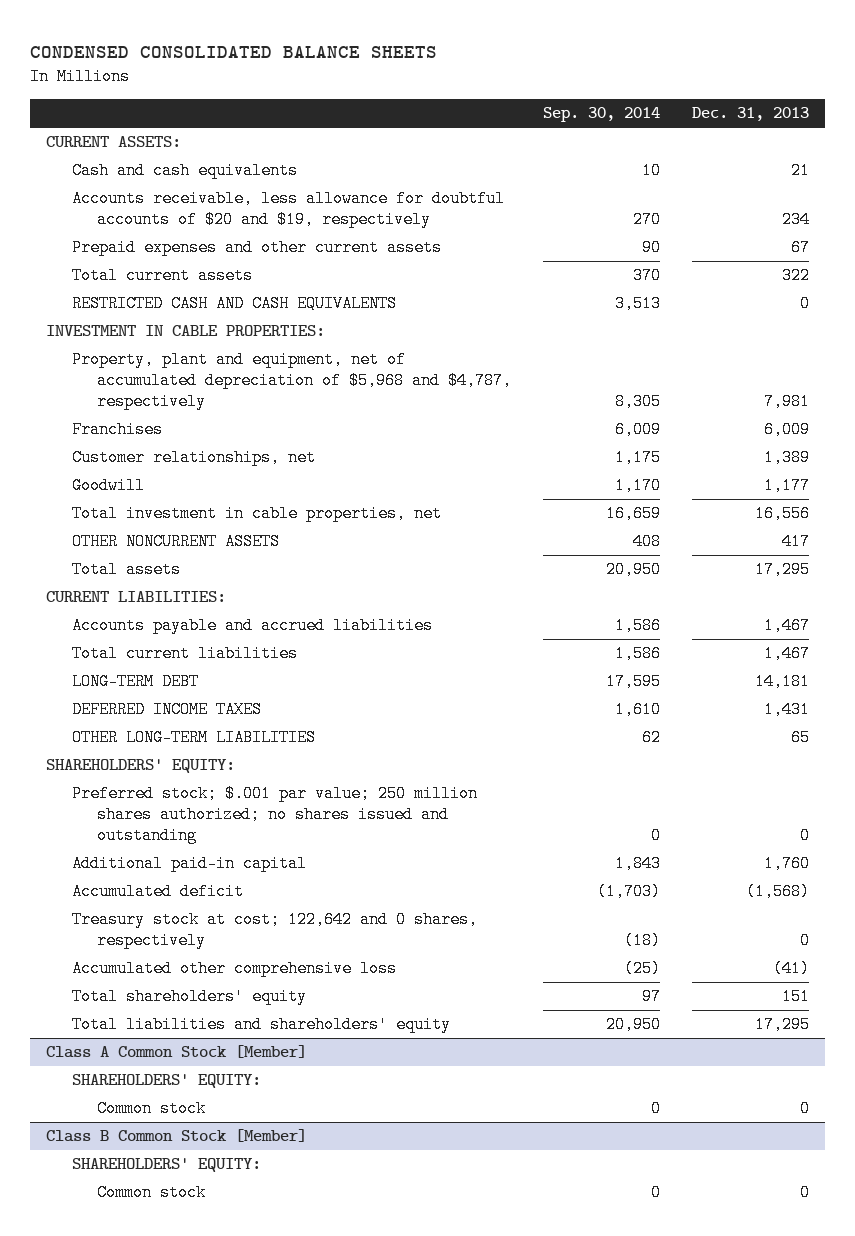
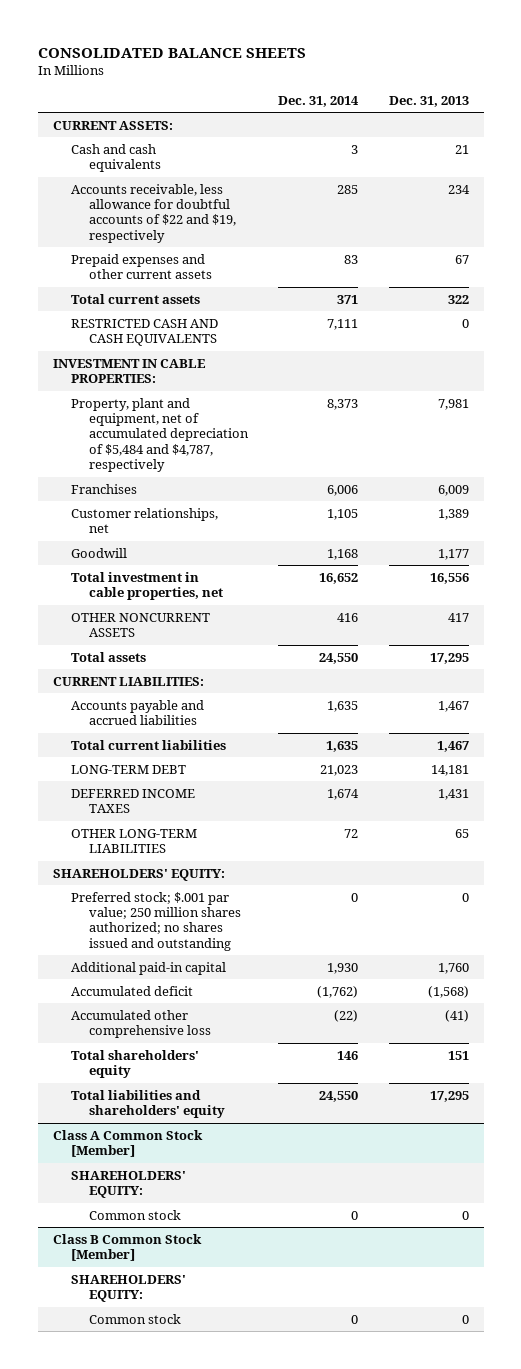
[30,45,438,58] CONDENSED CONSOLIDATED BALANCE SHEETS -> [37,47,306,58] CONSOLIDATED BALANCE SHEETS
[542,107,660,123] Sep. 30, 2014 -> none
none -> [278,95,360,107] Dec. 31, 2014
[71,190,505,229] Accounts receivable, less allowance for doubtful accounts of $20 and $19, respectively -> [70,183,237,243] Accounts receivable, less allowance for doubtful accounts of $22 and $19, respectively
[71,351,512,410] Property, plant and equipment, net of accumulated depreciation of $5,968 and $4,787, respectively -> [70,397,250,473] Property, plant and equipment, net of accumulated depreciation of $5,484 and $4,787, respectively
[71,911,478,950] Treasury stock at cost; 122,642 and 0 shares, respectively -> none

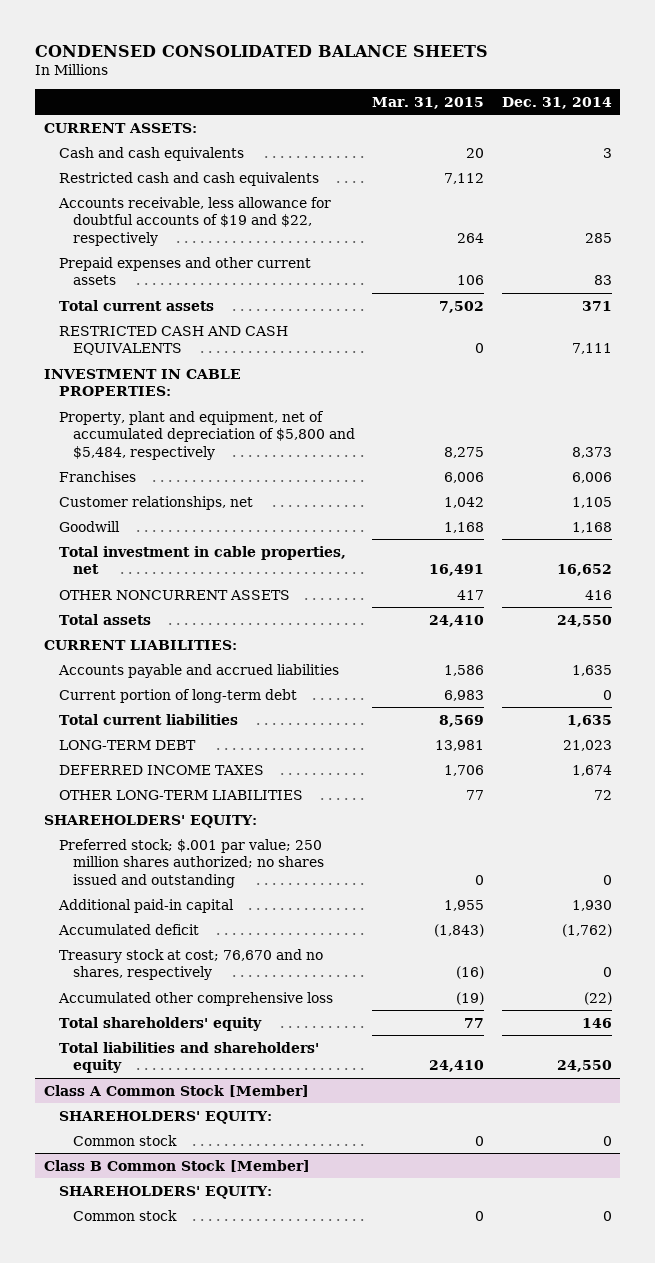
[37,47,306,58] CONSOLIDATED BALANCE SHEETS -> [35,44,489,57] CONDENSED CONSOLIDATED BALANCE SHEETS
[388,95,469,107] Dec. 31, 2013 -> none
none -> [372,96,485,109] Mar. 31, 2015
none -> [58,171,319,186] Restricted cash and cash equivalents
[70,183,237,243] Accounts receivable, less allowance for doubtful accounts of $22 and $19, respectively -> [57,196,331,246] Accounts receivable, less allowance for doubtful accounts of $19 and $22, respectively
[70,397,250,473] Property, plant and equipment, net of accumulated depreciation of $5,484 and $4,787, respectively -> [58,410,356,460] Property, plant and equipment, net of accumulated depreciation of $5,800 and $5,484, respectively
none -> [58,688,297,703] Current portion of long-term debt
none -> [58,948,323,981] Treasury stock at cost; 76,670 and no shares, respectively

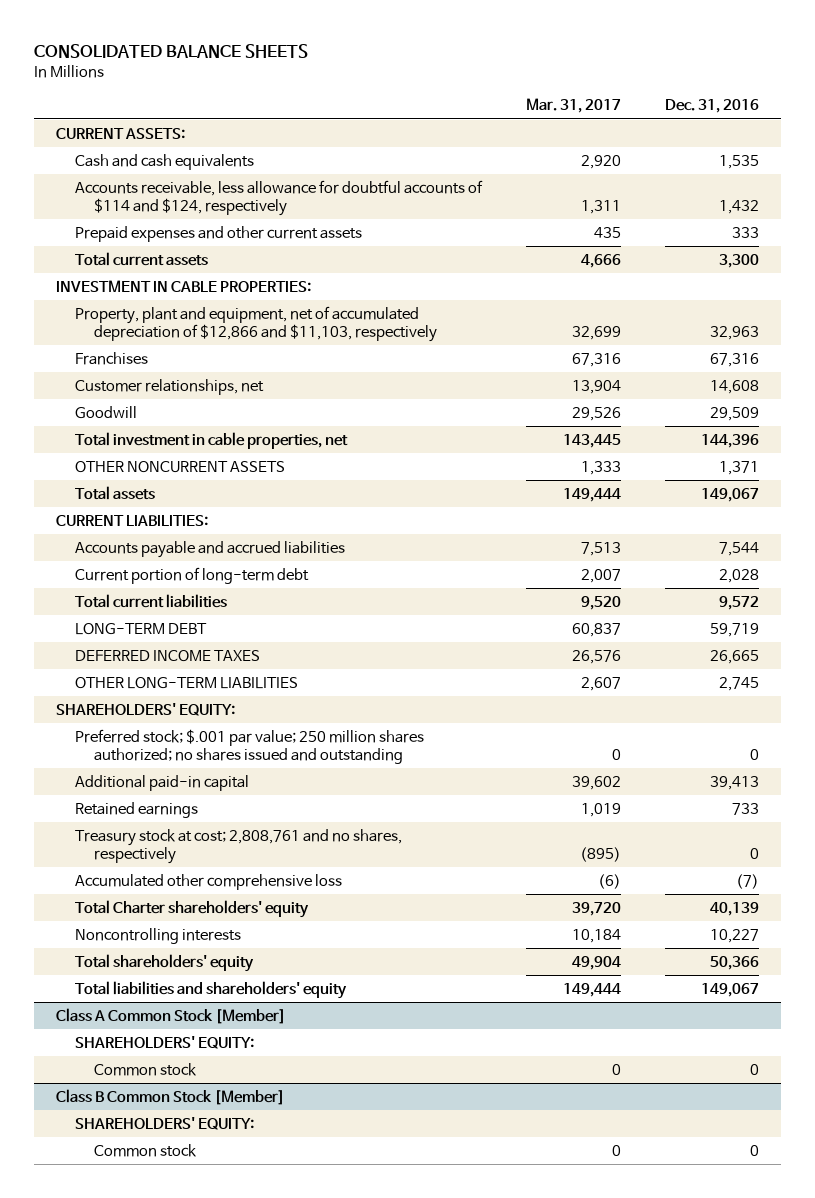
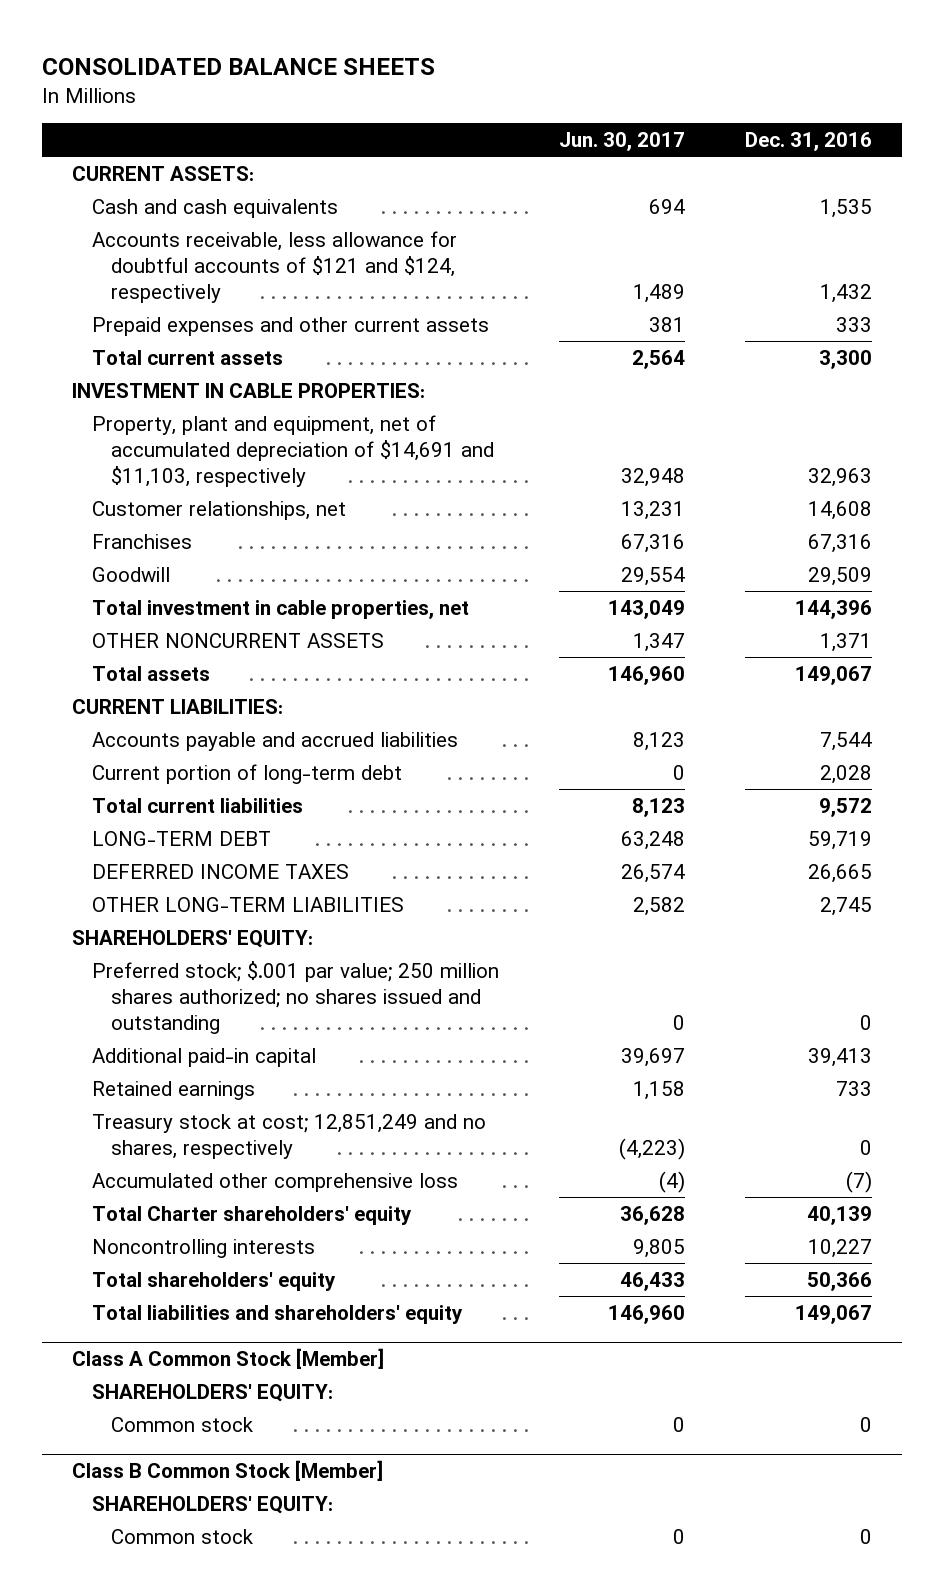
[525,98,621,114] Mar. 31, 2017 -> none
none -> [558,132,685,152] Jun. 30, 2017
[74,179,483,216] Accounts receivable, less allowance for doubtful accounts of $114 and $124, respectively -> [91,230,457,304] Accounts receivable, less allowance for doubtful accounts of $121 and $124, respectively
[74,305,437,342] Property, plant and equipment, net of accumulated depreciation of $12,866 and $11,103, respectively -> [91,414,494,488] Property, plant and equipment, net of accumulated depreciation of $14,691 and $11,103, respectively
[74,351,148,365] Franchises -> [91,533,192,549] Franchises
[74,828,402,864] Treasury stock at cost; 2,808,761 and no shares, respectively -> [91,1113,486,1159] Treasury stock at cost; 12,851,249 and no shares, respectively

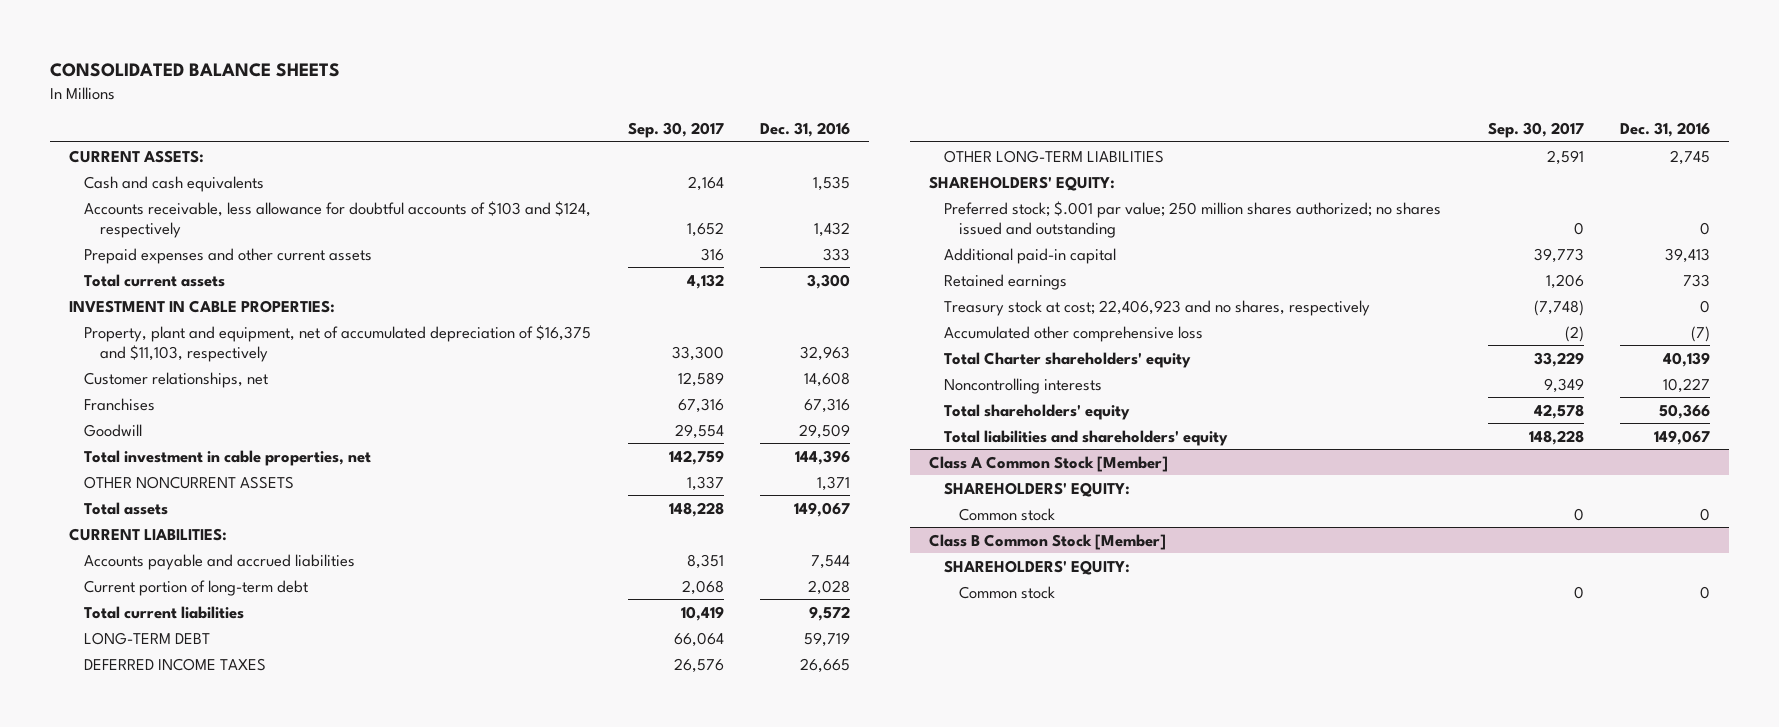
[558,132,685,152] Jun. 30, 2017 -> none
none -> [627,121,724,138] Sep. 30, 2017
[91,230,457,304] Accounts receivable, less allowance for doubtful accounts of $121 and $124, respectively -> [84,200,592,238] Accounts receivable, less allowance for doubtful accounts of $103 and $124, respectively
[91,414,494,488] Property, plant and equipment, net of accumulated depreciation of $14,691 and $11,103, respectively -> [84,324,592,362] Property, plant and equipment, net of accumulated depreciation of $16,375 and $11,103, respectively
[91,1113,486,1159] Treasury stock at cost; 12,851,249 and no shares, respectively -> [944,299,1371,316] Treasury stock at cost; 22,406,923 and no shares, respectively

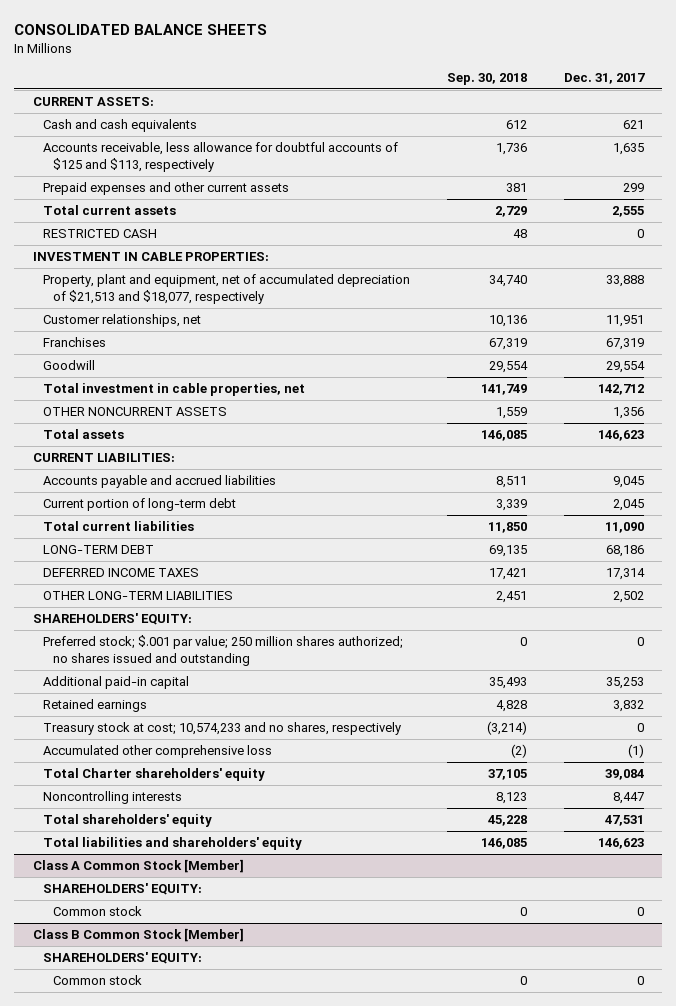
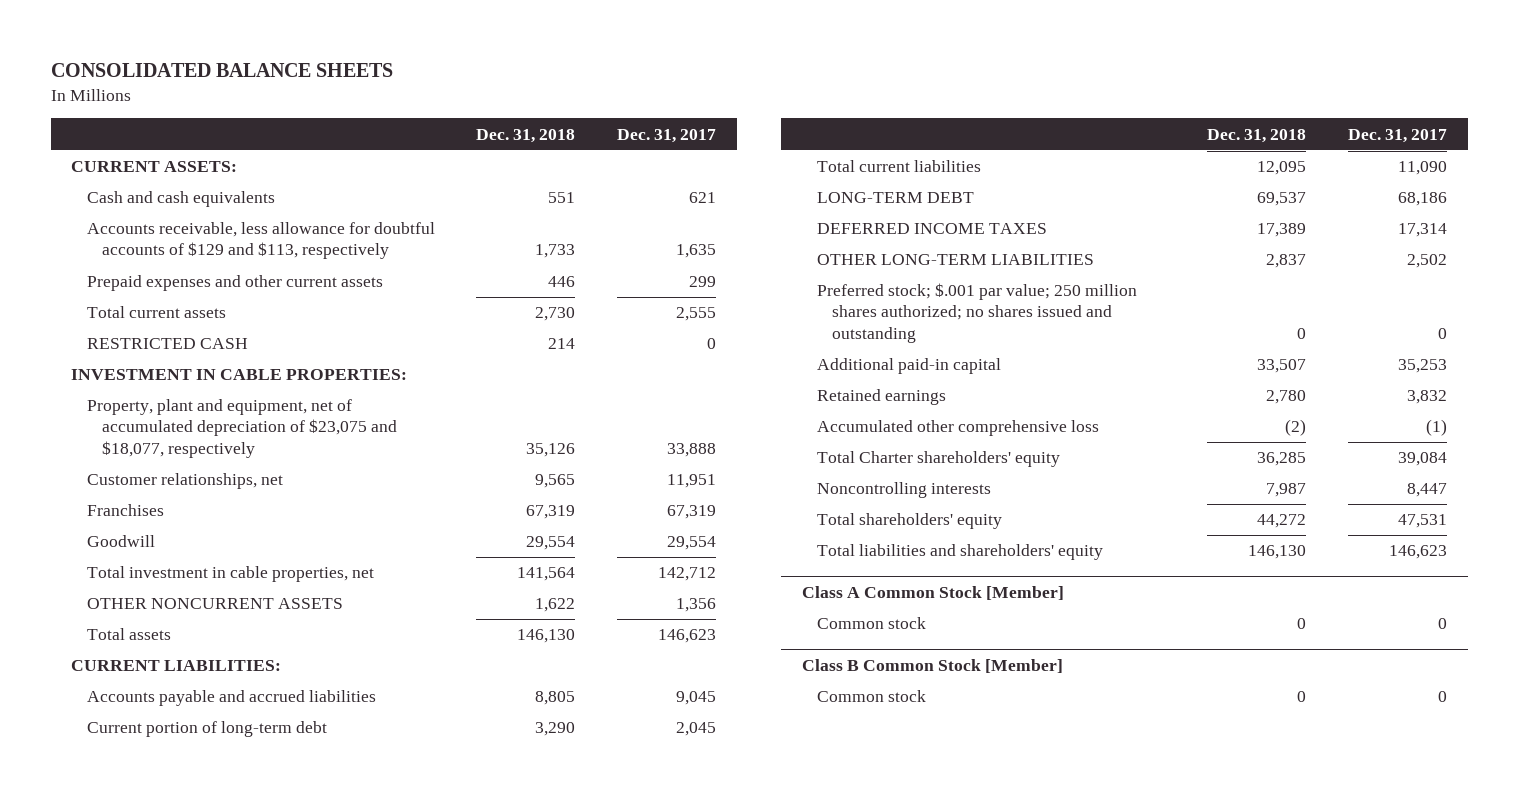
[446,72,527,85] Sep. 30, 2018 -> none
none -> [476,128,576,143] Dec. 31, 2018
[43,142,399,172] Accounts receivable, less allowance for doubtful accounts of $125 and $113, respectively -> [86,222,435,260] Accounts receivable, less allowance for doubtful accounts of $129 and $113, respectively
[43,274,411,304] Property, plant and equipment, net of accumulated depreciation of $21,513 and $18,077, respectively -> [86,399,397,458] Property, plant and equipment, net of accumulated depreciation of $23,075 and $18,077, respectively
[32,613,192,626] SHAREHOLDERS' EQUITY: -> none
[43,722,402,736] Treasury stock at cost; 10,574,233 and no shares, respectively -> none
[43,883,203,896] SHAREHOLDERS' EQUITY: -> none
[43,952,203,965] SHAREHOLDERS' EQUITY: -> none

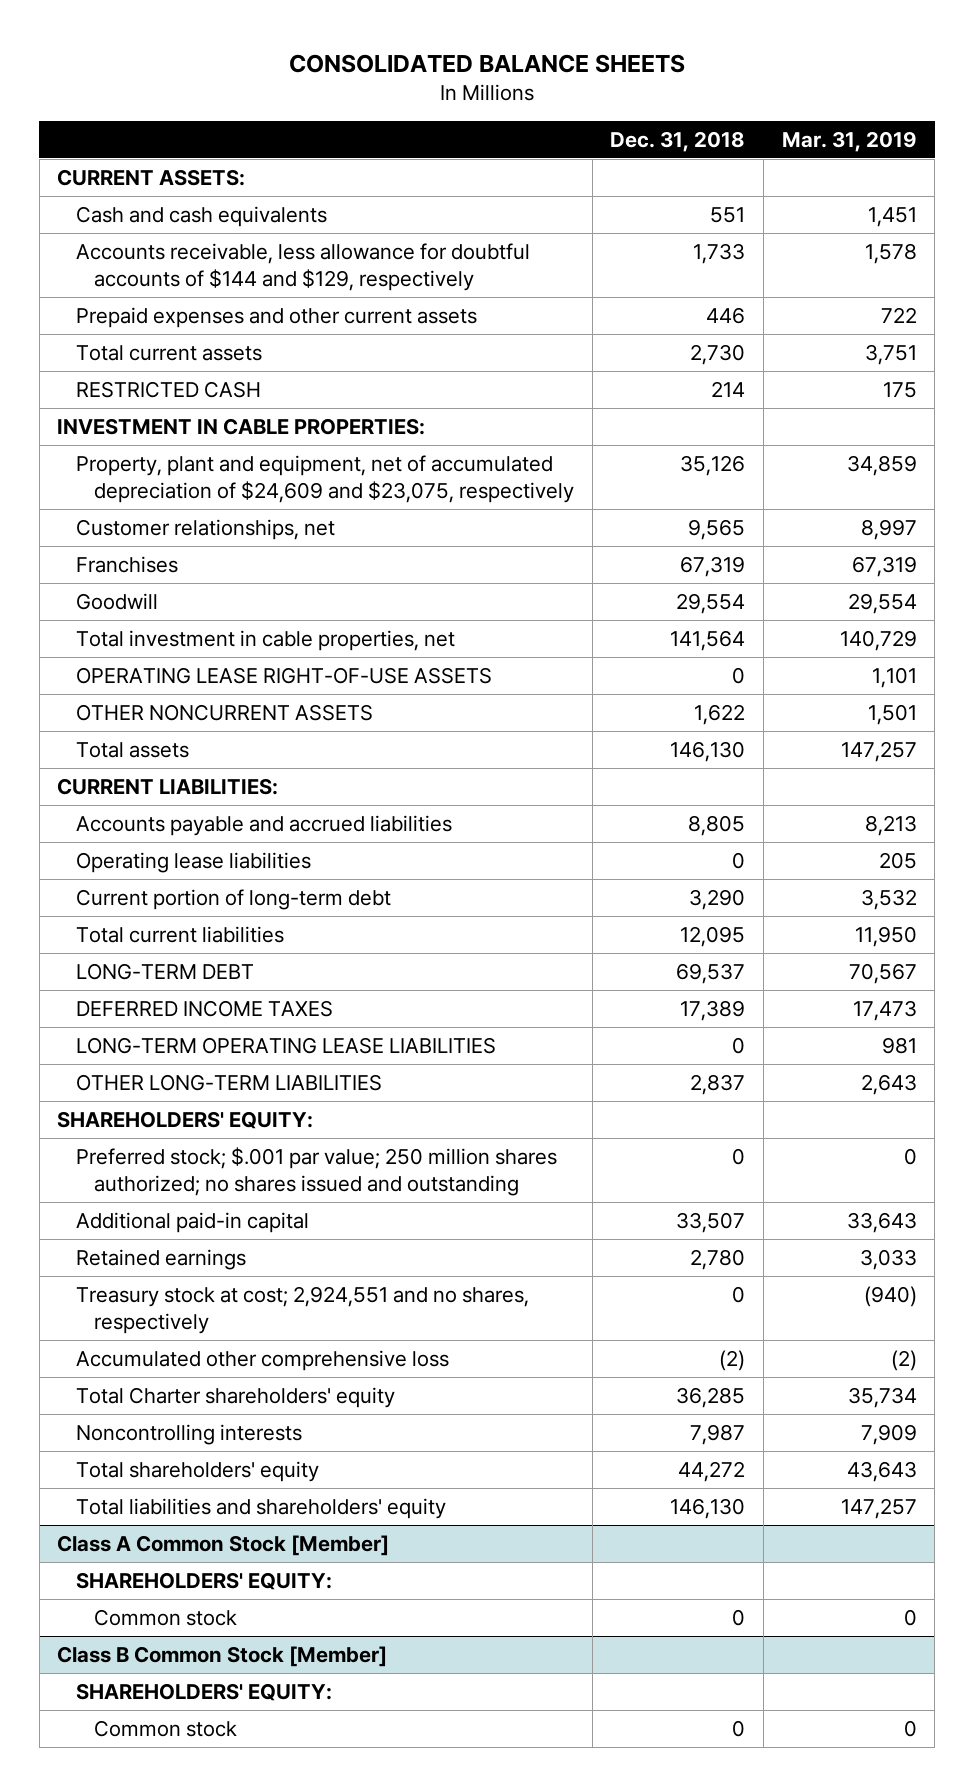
[617,128,717,143] Dec. 31, 2017 -> none
none -> [781,130,917,152] Mar. 31, 2019
[86,222,435,260] Accounts receivable, less allowance for doubtful accounts of $129 and $113, respectively -> [75,243,530,291] Accounts receivable, less allowance for doubtful accounts of $144 and $129, respectively
[86,399,397,458] Property, plant and equipment, net of accumulated depreciation of $23,075 and $18,077, respectively -> [75,455,575,503] Property, plant and equipment, net of accumulated depreciation of $24,609 and $23,075, respectively
none -> [75,667,492,685] OPERATING LEASE RIGHT-OF-USE ASSETS
none -> [75,852,311,874] Operating lease liabilities
none -> [75,1037,496,1055] LONG-TERM OPERATING LEASE LIABILITIES
none -> [57,1111,314,1130] SHAREHOLDERS' EQUITY:
none -> [75,1286,529,1334] Treasury stock at cost; 2,924,551 and no shares, respectively
none -> [75,1572,332,1591] SHAREHOLDERS' EQUITY:
none -> [75,1683,332,1702] SHAREHOLDERS' EQUITY:

